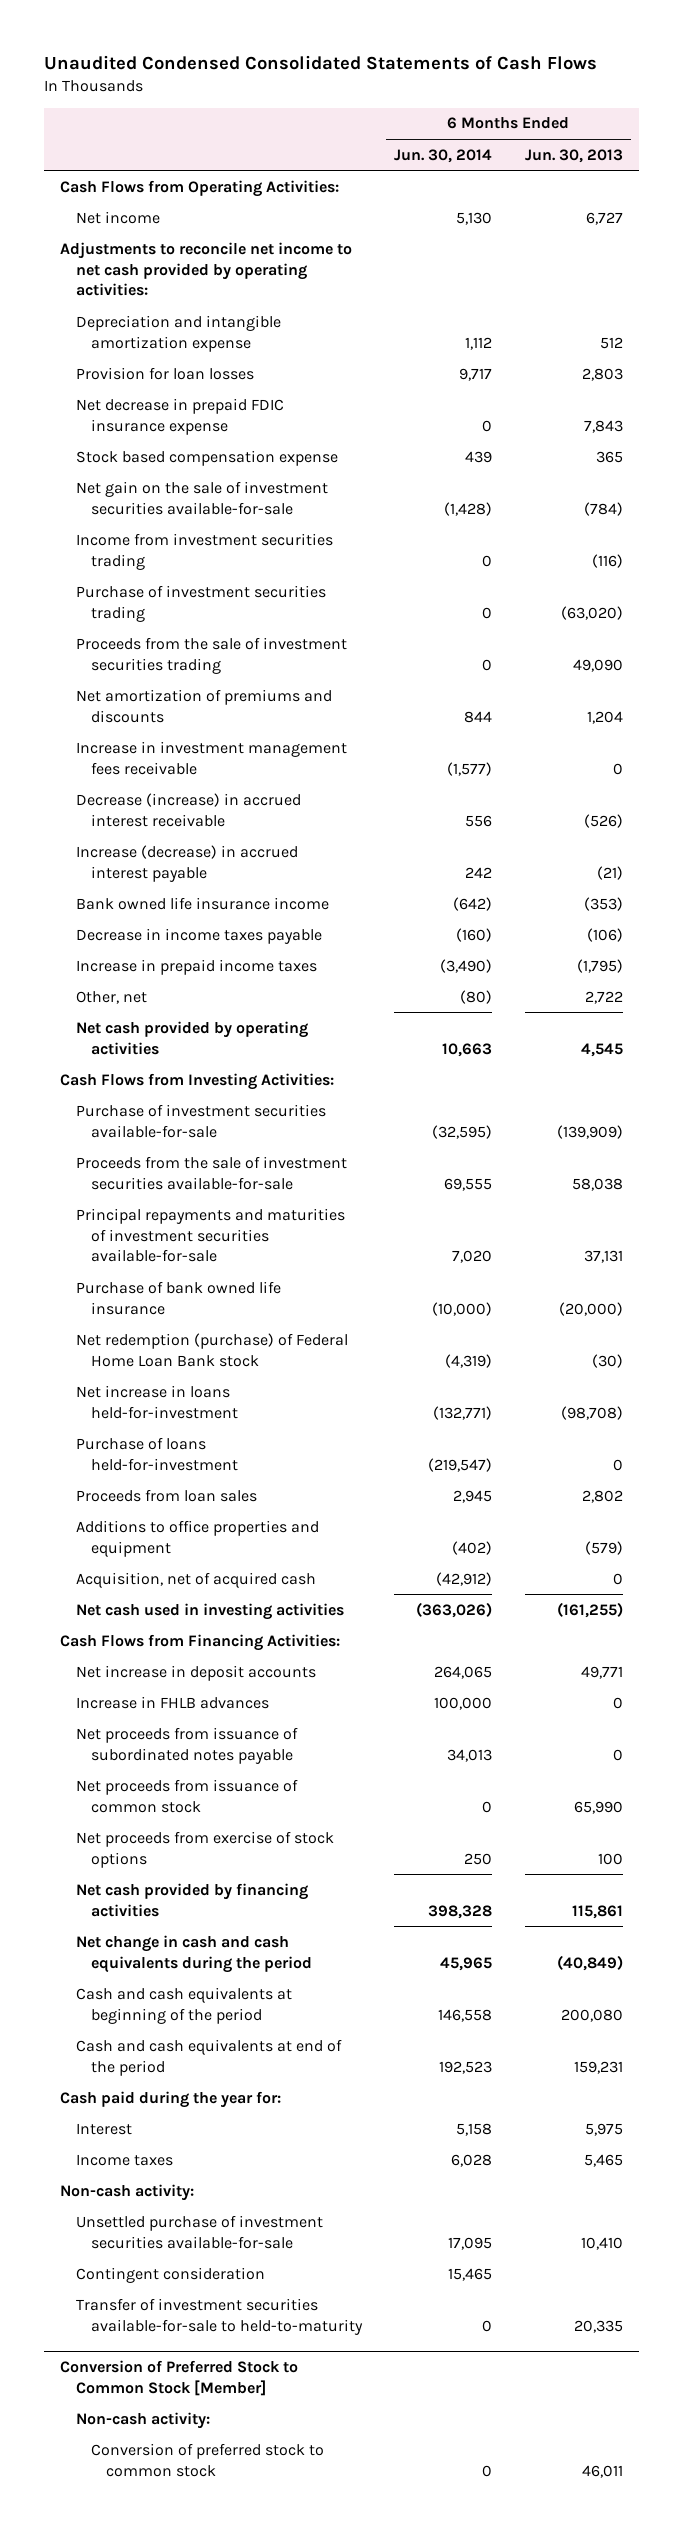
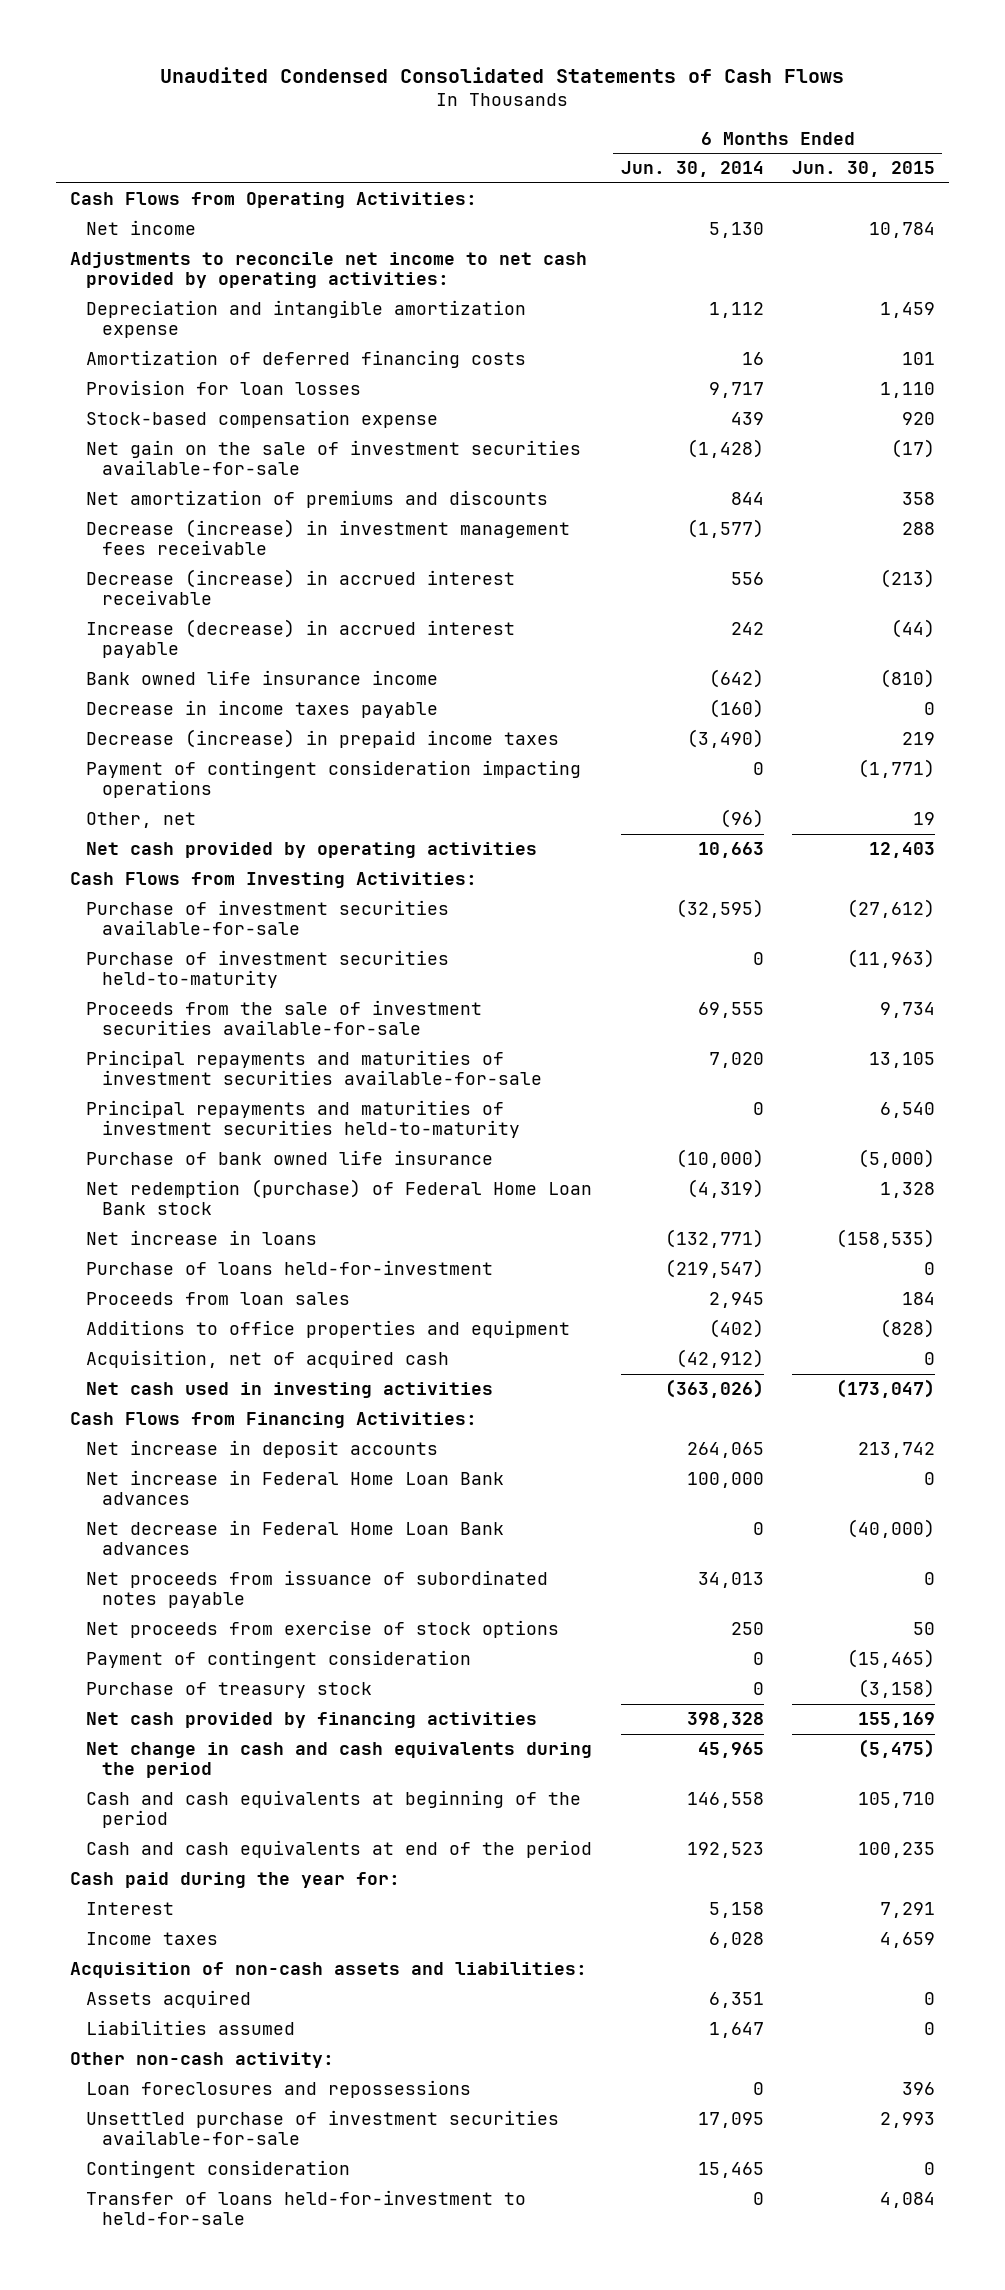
[524,148,623,163] Jun. 30, 2013 -> none
none -> [791,161,935,178] Jun. 30, 2015
none -> [86,350,527,369] Amortization of deferred financing costs
[75,397,284,435] Net decrease in prepaid FDIC insurance expense -> none
[75,449,338,466] Stock based compensation expense -> [86,410,439,429] Stock-based compensation expense
[75,532,333,570] Income from investment securities trading -> none
[75,584,326,622] Purchase of investment securities trading -> none
[75,636,347,674] Proceeds from the sale of investment securities trading -> none
[75,740,347,775] Increase in investment management fees receivable -> [86,519,571,556] Decrease (increase) in investment management fees receivable
[75,958,317,975] Increase in prepaid income taxes -> [86,729,560,749] Decrease (increase) in prepaid income taxes
none -> [86,760,582,799] Payment of contingent consideration impacting operations
[460,989,493,1004] (80) -> [719,809,764,829] (96)
none -> [86,950,450,989] Purchase of investment securities held-to-maturity
none -> [86,1100,521,1139] Principal repayments and maturities of investment securities held-to-maturity
[75,1384,238,1419] Net increase in loans held-for-investment -> [86,1230,318,1246] Net increase in loans
[75,1695,269,1709] Increase in FHLB advances -> [86,1470,505,1506] Net increase in Federal Home Loan Bank advances
none -> [86,1520,505,1556] Net decrease in Federal Home Loan Bank advances
[75,1778,298,1813] Net proceeds from issuance of common stock -> none
none -> [86,1650,472,1669] Payment of contingent consideration
none -> [86,1682,373,1699] Purchase of treasury stock
none -> [70,1962,588,1979] Acquisition of non-cash assets and liabilities:
none -> [86,1990,252,2009] Assets acquired
none -> [86,2020,296,2036] Liabilities assumed
[60,2183,195,2201] Non-cash activity: -> [70,2052,335,2069] Other non-cash activity:
none -> [86,2080,472,2099] Loan foreclosures and repossessions
[60,2360,299,2396] Conversion of Preferred Stock to Common Stock [Member] -> none
[75,2411,210,2429] Non-cash activity: -> none
[90,2442,324,2477] Conversion of preferred stock to common stock -> none
[75,2297,363,2335] Transfer of investment securities available-for-sale to held-to-maturity -> [86,2190,527,2226] Transfer of loans held-for-investment to held-for-sale

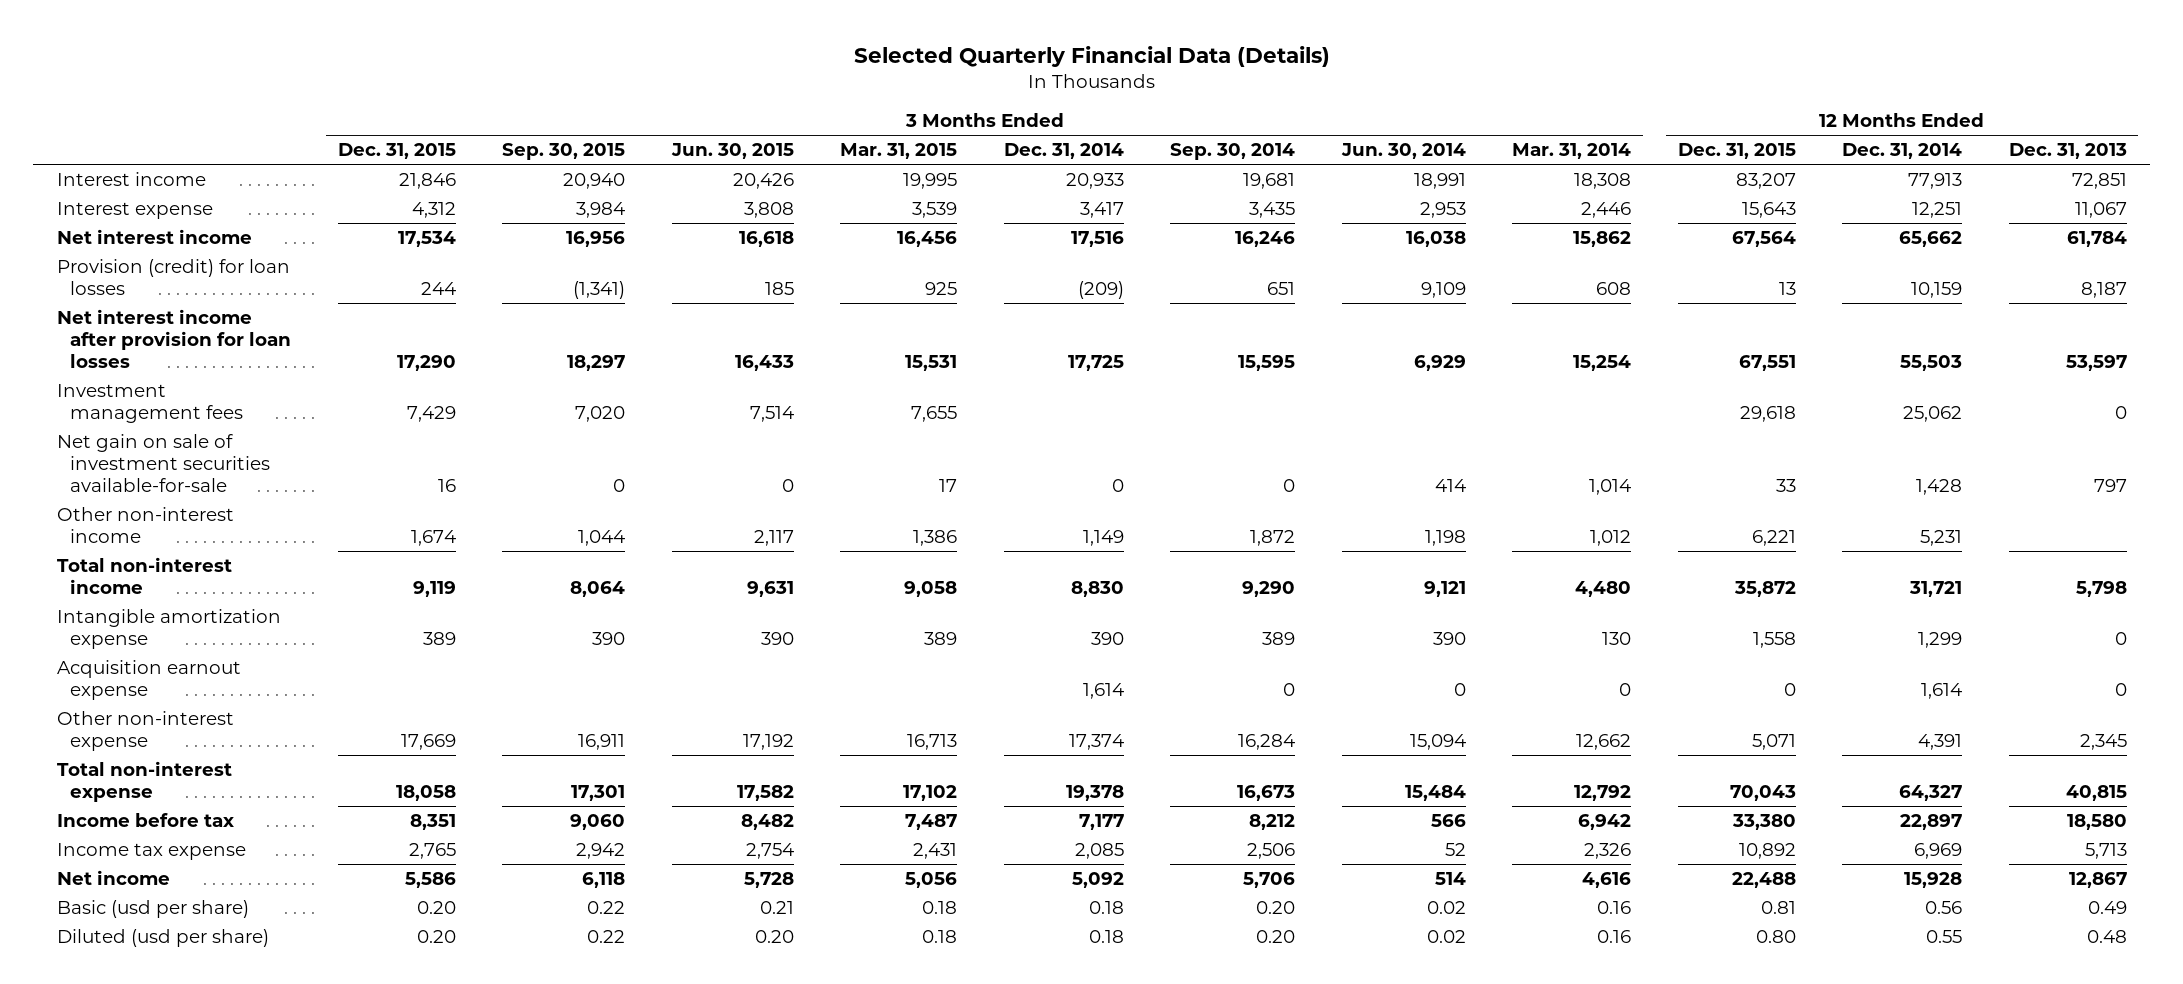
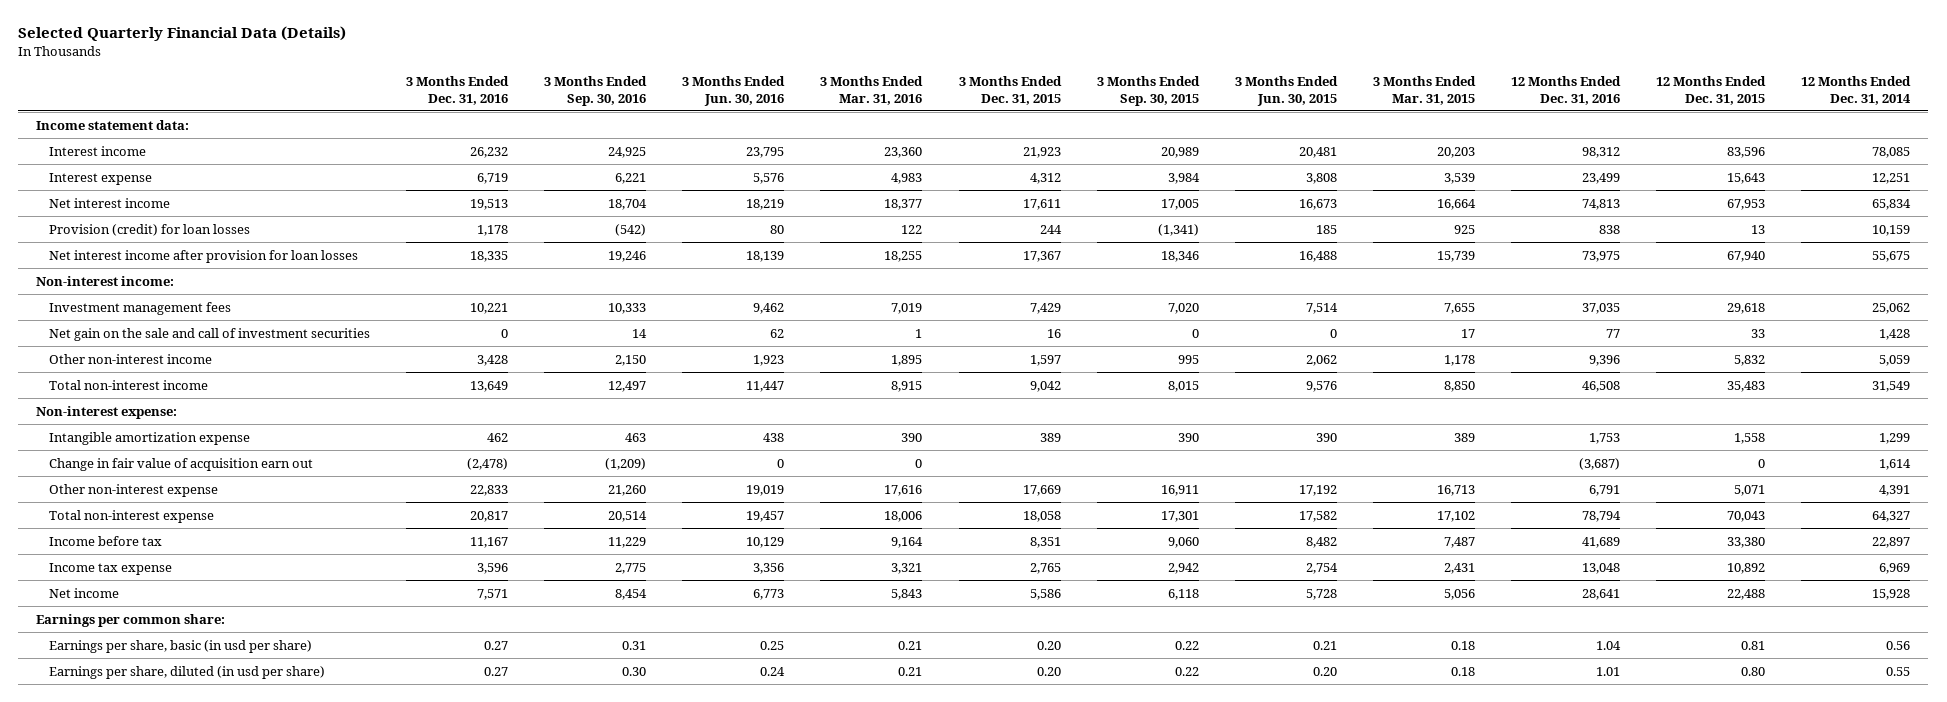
[1003,143,1124,160] Dec. 31, 2014 -> none
[1170,143,1296,161] Sep. 30, 2014 -> none
[1340,143,1466,160] Jun. 30, 2014 -> none
[1512,143,1632,160] Mar. 31, 2014 -> none
[2008,143,2127,160] Dec. 31, 2013 -> none
none -> [406,76,510,105] 3 Months Ended Dec. 31, 2016
none -> [544,76,648,106] 3 Months Ended Sep. 30, 2016
none -> [682,76,786,106] 3 Months Ended Jun. 30, 2016
none -> [820,76,924,105] 3 Months Ended Mar. 31, 2016
none -> [1510,76,1621,105] 12 Months Ended Dec. 31, 2016
none -> [36,119,190,130] Income statement data:
[398,172,456,189] 21,846 -> [1022,146,1061,158] 21,923
[563,172,626,189] 20,940 -> [1160,146,1199,158] 20,989
[732,172,794,189] 20,426 -> [1298,146,1337,158] 20,481
[903,172,958,189] 19,995 -> [1436,146,1475,158] 20,203
[1735,172,1796,189] 83,207 -> [1727,146,1766,158] 83,596
[1908,172,1963,189] 77,913 -> [1872,146,1911,158] 78,085
[397,230,456,247] 17,534 -> [1022,198,1061,210] 17,611
[566,230,626,247] 16,956 -> [1160,198,1199,210] 17,005
[738,230,794,247] 16,618 -> [1298,198,1337,210] 16,673
[897,230,958,247] 16,456 -> [1436,198,1476,210] 16,664
[1731,230,1796,247] 67,564 -> [1727,198,1766,210] 67,953
[1899,230,1963,247] 65,662 -> [1872,198,1912,210] 65,834
[396,355,456,372] 17,290 -> [1022,250,1061,262] 17,367
[567,355,626,372] 18,297 -> [1160,250,1199,262] 18,346
[734,355,794,372] 16,433 -> [1298,250,1337,262] 16,488
[905,355,958,372] 15,531 -> [1436,250,1475,262] 15,739
[1738,355,1796,372] 67,551 -> [1727,250,1766,262] 67,940
[1900,355,1963,372] 55,503 -> [1872,250,1911,262] 55,675
none -> [36,275,175,286] Non-interest income:
[56,433,271,493] Net gain on sale of investment securities available-for-sale -> [48,327,370,341] Net gain on the sale and call of investment securities
[410,530,456,547] 1,674 -> [1029,354,1061,366] 1,597
[578,530,626,547] 1,044 -> [1177,354,1199,364] 995
[753,530,794,547] 2,117 -> [1305,354,1337,366] 2,062
[913,530,958,547] 1,386 -> [1443,354,1475,366] 1,178
[1751,530,1796,547] 6,221 -> [1734,354,1766,366] 5,832
[1920,530,1963,547] 5,231 -> [1879,354,1911,366] 5,059
[412,581,456,598] 9,119 -> [1029,380,1061,392] 9,042
[570,581,626,598] 8,064 -> [1167,380,1199,392] 8,015
[746,581,794,598] 9,631 -> [1305,380,1337,392] 9,576
[904,581,958,598] 9,058 -> [1443,380,1475,392] 8,850
[1733,581,1796,598] 35,872 -> [1727,380,1766,392] 35,483
[1909,581,1963,598] 31,721 -> [1872,380,1911,392] 31,549
none -> [36,405,178,419] Non-interest expense:
[56,659,241,701] Acquisition earnout expense -> [48,457,313,471] Change in fair value of acquisition earn out
none -> [36,613,226,627] Earnings per common share:
[56,899,249,918] Basic (usd per share) -> [48,639,312,653] Earnings per share, basic (in usd per share)
[56,928,269,947] Diluted (usd per share) -> [48,665,325,679] Earnings per share, diluted (in usd per share)

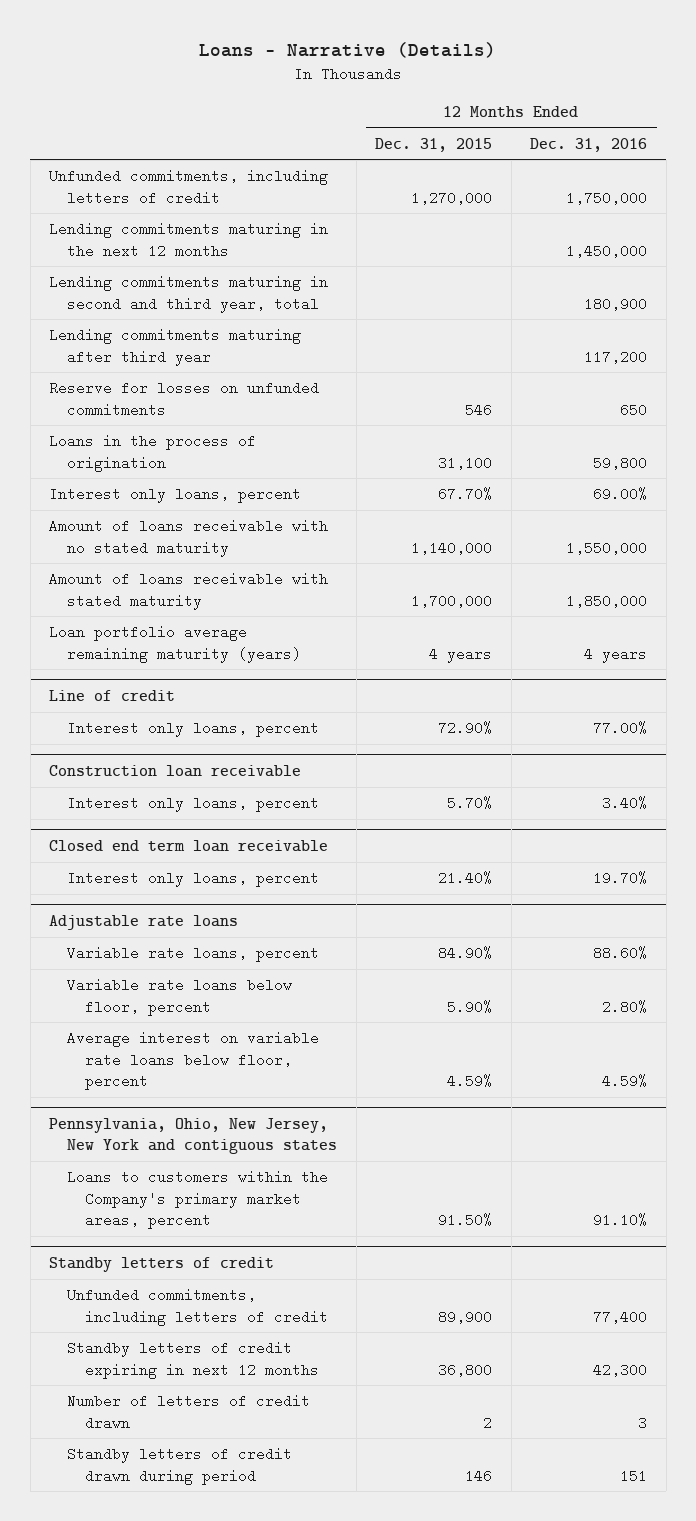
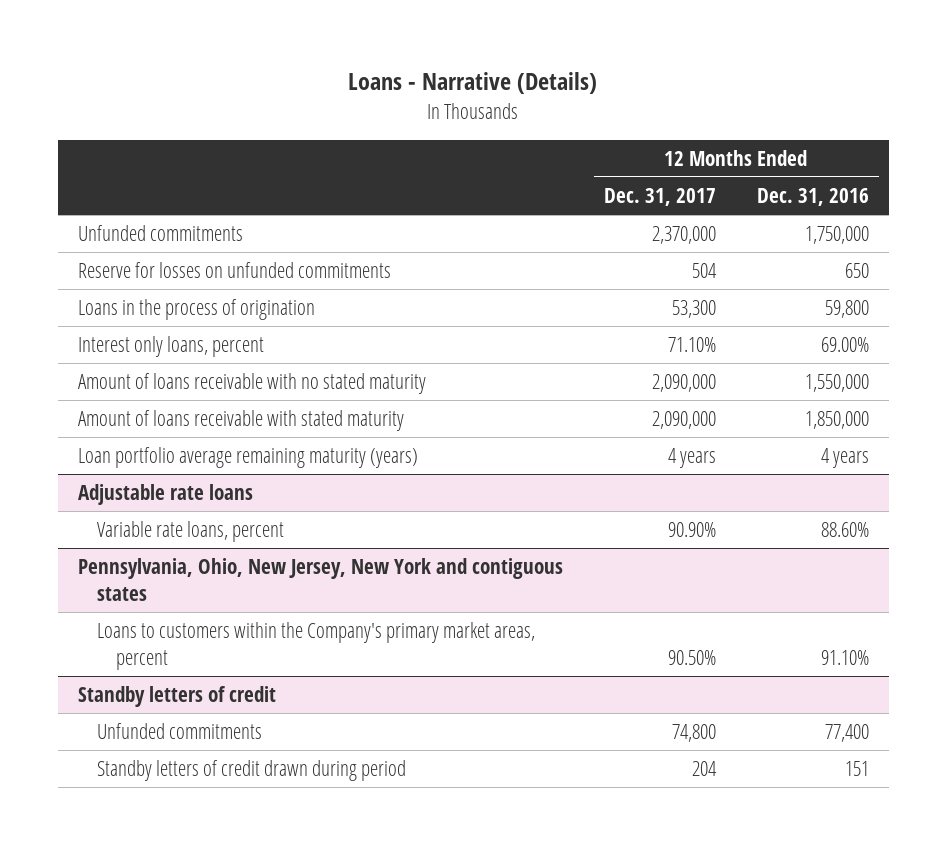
[375,137,493,152] Dec. 31, 2015 -> none
none -> [603,187,716,206] Dec. 31, 2017
[49,222,329,258] Lending commitments maturing in the next 12 months -> none
[49,275,329,313] Lending commitments maturing in second and third year, total -> none
[49,328,302,366] Lending commitments maturing after third year -> none
[49,169,329,205] Unfunded commitments, including letters of credit -> [77,225,243,242] Unfunded commitments
[49,689,176,701] Line of credit -> none
[67,721,320,738] Interest only loans, percent -> none
[49,764,302,777] Construction loan receivable -> none
[67,796,320,813] Interest only loans, percent -> none
[49,839,329,852] Closed end term loan receivable -> none
[67,871,320,888] Interest only loans, percent -> none
[67,978,293,1016] Variable rate loans below floor, percent -> none
[67,1031,320,1091] Average interest on variable rate loans below floor, percent -> none
[67,1341,320,1379] Standby letters of credit expiring in next 12 months -> none
[67,1394,311,1430] Number of letters of credit drawn -> none
[67,1288,329,1326] Unfunded commitments, including letters of credit -> [97,723,263,740] Unfunded commitments

